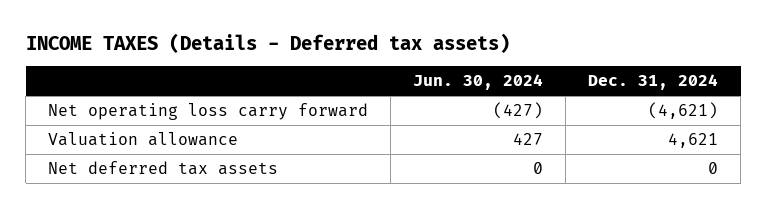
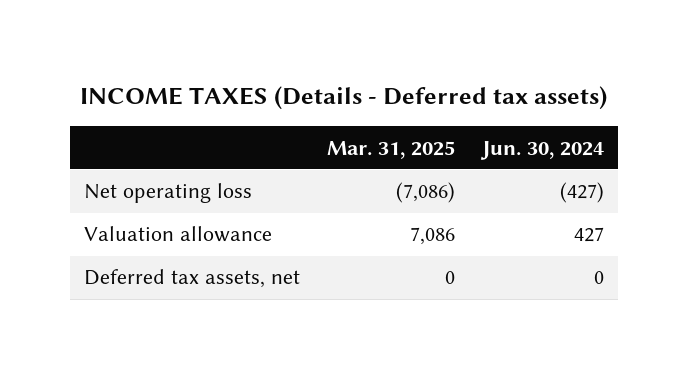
[588,74,719,91] Dec. 31, 2024 -> none
none -> [327,140,456,159] Mar. 31, 2025
[48,102,369,120] Net operating loss carry forward -> [83,183,252,204] Net operating loss
[48,160,279,175] Net deferred tax assets -> [83,269,300,289] Deferred tax assets, net

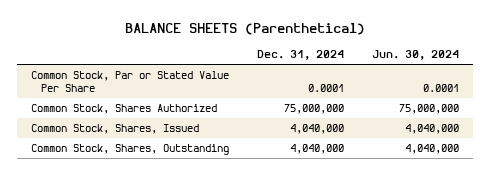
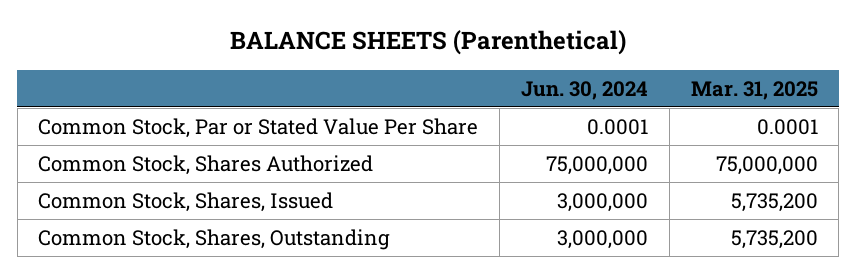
[256,50,344,61] Dec. 31, 2024 -> none
none -> [690,80,818,100] Mar. 31, 2025
[404,124,459,135] 4,040,000 -> [557,192,649,212] 3,000,000
[404,144,459,155] 4,040,000 -> [557,229,649,249] 3,000,000

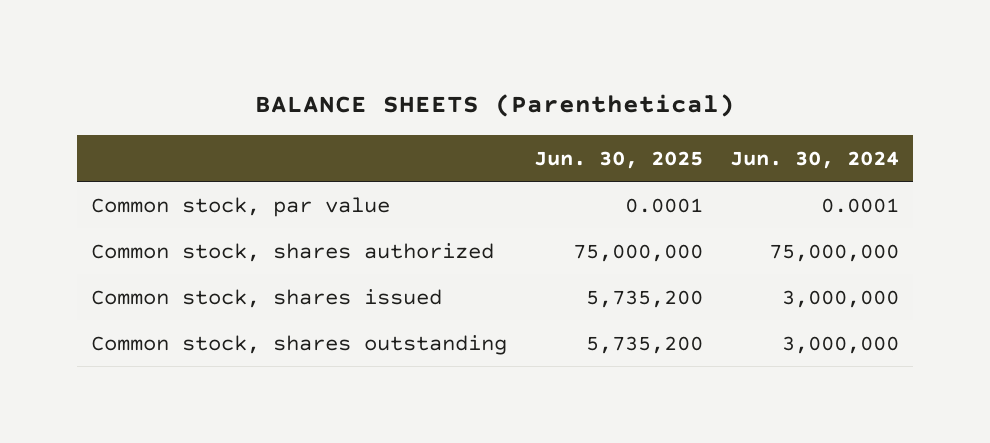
[690,80,818,100] Mar. 31, 2025 -> none
none -> [533,150,703,169] Jun. 30, 2025
[38,117,479,138] Common Stock, Par or Stated Value Per Share -> [90,196,390,217] Common stock, par value
[38,154,374,175] Common Stock, Shares Authorized -> [90,242,494,262] Common stock, shares authorized
[38,191,334,212] Common Stock, Shares, Issued -> [90,288,442,308] Common stock, shares issued
[38,228,391,250] Common Stock, Shares, Outstanding -> [90,334,507,355] Common stock, shares outstanding

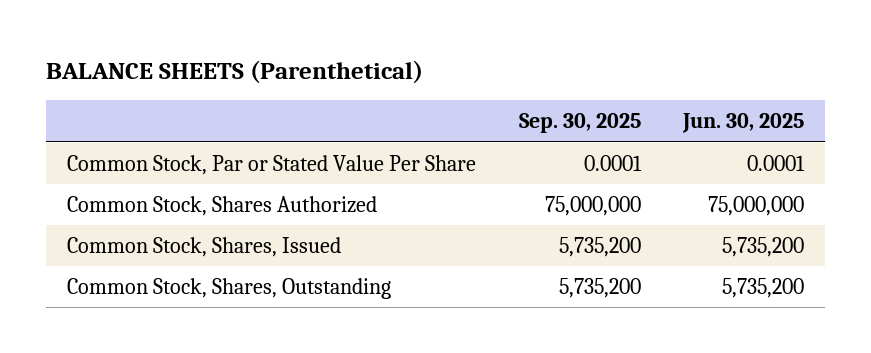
[729,150,899,169] Jun. 30, 2024 -> none
none -> [518,113,641,134] Sep. 30, 2025
[90,196,390,217] Common stock, par value -> [67,154,477,175] Common Stock, Par or Stated Value Per Share
[90,242,494,262] Common stock, shares authorized -> [67,195,378,216] Common Stock, Shares Authorized
[90,288,442,308] Common stock, shares issued -> [67,236,342,257] Common Stock, Shares, Issued
[90,334,507,355] Common stock, shares outstanding -> [67,277,392,299] Common Stock, Shares, Outstanding

